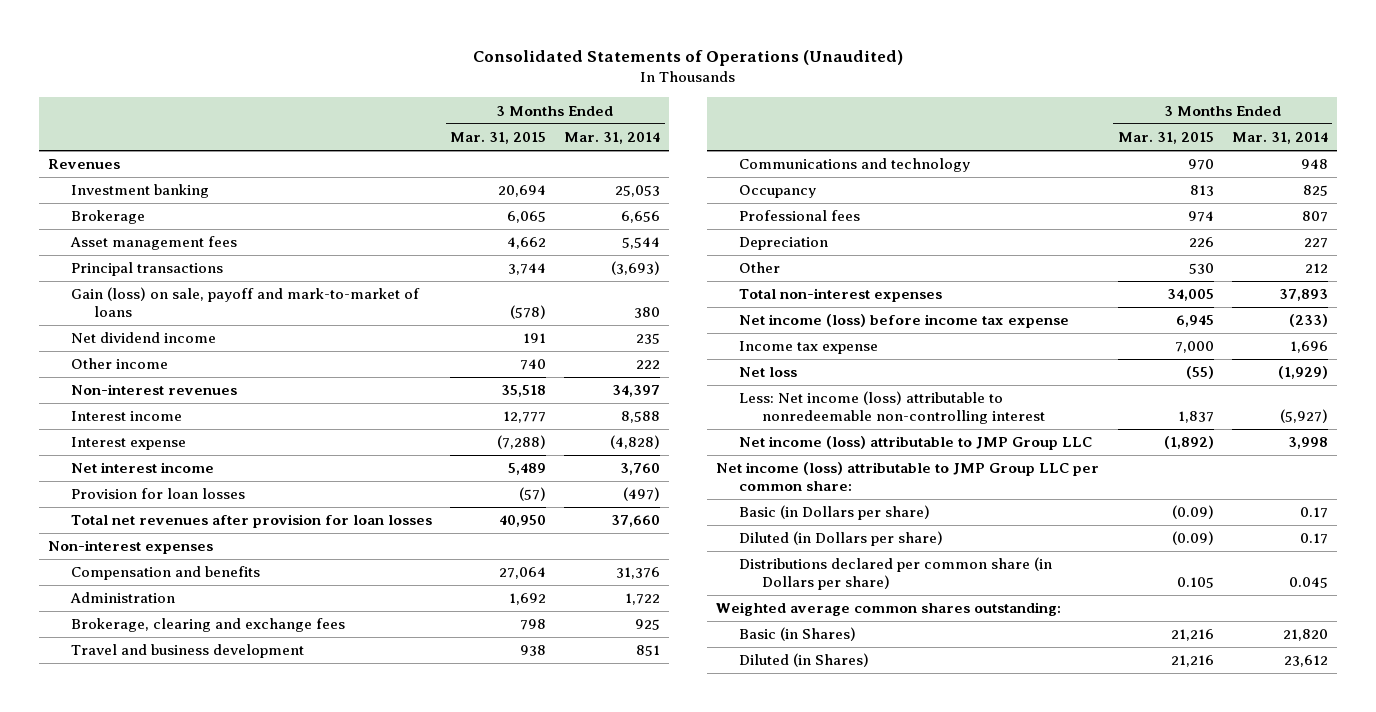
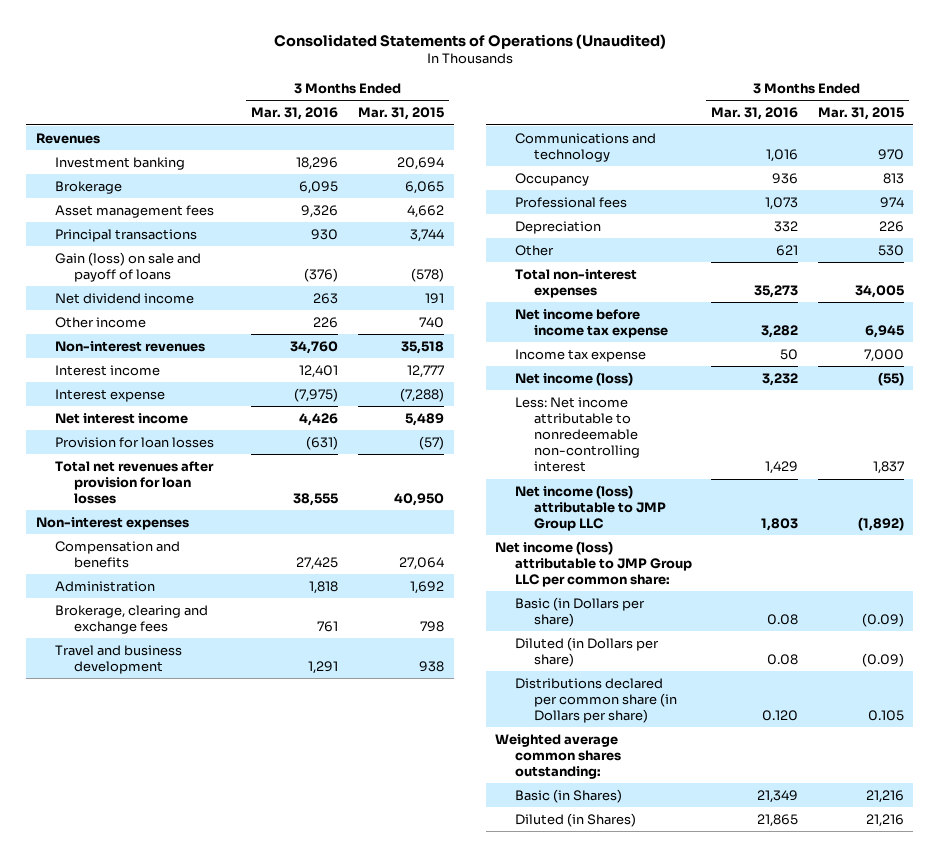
[564,131,661,144] Mar. 31, 2014 -> none
none -> [251,107,339,121] Mar. 31, 2016
[71,287,421,318] Gain (loss) on sale, payoff and mark-to-market of loans -> [54,251,201,282] Gain (loss) on sale and payoff of loans
[738,314,1069,329] Net income (loss) before income tax expense -> [514,308,668,338] Net income before income tax expense
[738,367,797,378] Net loss -> [514,371,633,386] Net income (loss)
[738,391,1046,425] Less: Net income (loss) attributable to nonredeemable non-controlling interest -> [514,396,640,473] Less: Net income attributable to nonredeemable non-controlling interest

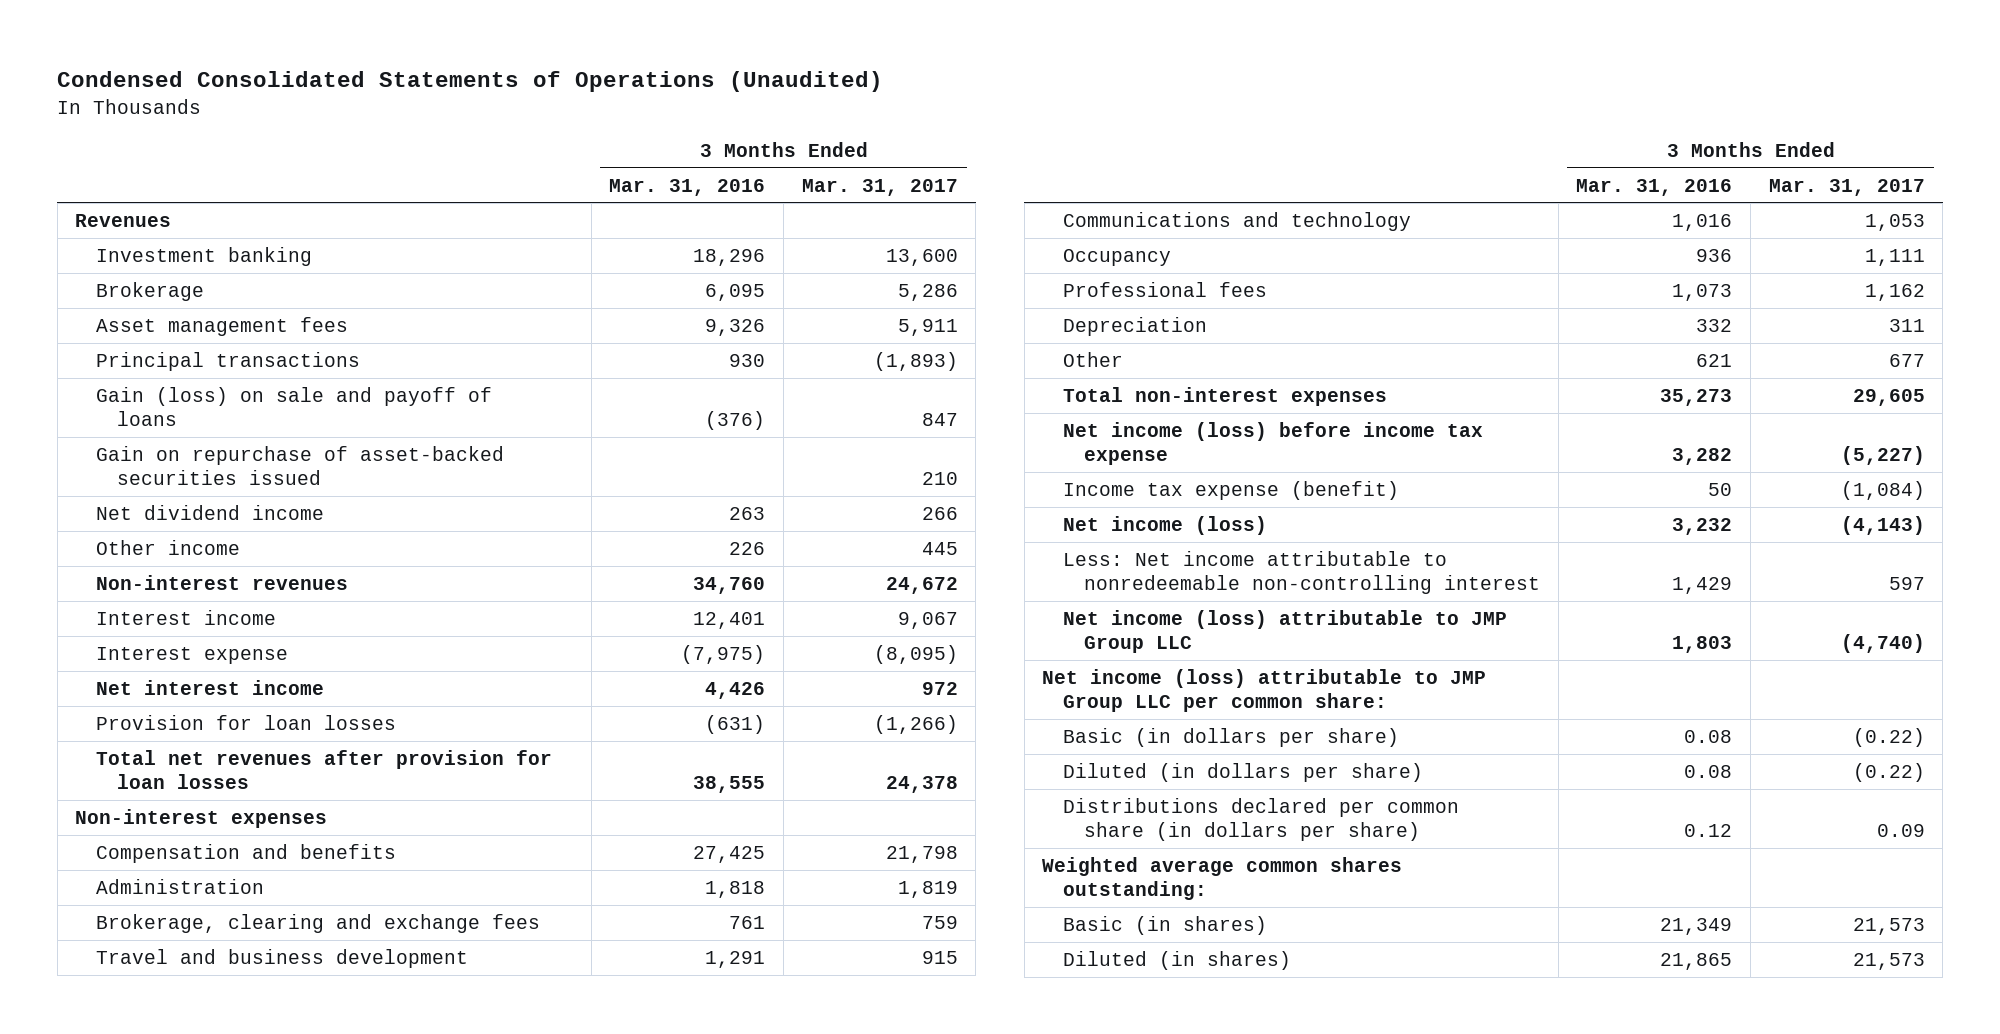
[273,33,666,49] Consolidated Statements of Operations (Unaudited) -> [57,71,884,93] Condensed Consolidated Statements of Operations (Unaudited)
[357,107,444,121] Mar. 31, 2015 -> none
none -> [801,178,958,196] Mar. 31, 2017
none -> [96,445,505,485] Gain on repurchase of asset-backed securities issued
[514,308,668,338] Net income before income tax expense -> [1063,421,1484,465] Net income (loss) before income tax expense
[514,348,646,362] Income tax expense -> [1063,480,1400,500] Income tax expense (benefit)
[514,596,645,627] Basic (in Dollars per share) -> [1063,727,1400,747] Basic (in dollars per share)
[514,636,659,667] Diluted (in Dollars per share) -> [1063,762,1424,782] Diluted (in dollars per share)
[514,677,677,723] Distributions declared per common share (in Dollars per share) -> [1063,797,1460,841] Distributions declared per common share (in dollars per share)
[762,709,799,721] 0.120 -> [1684,823,1733,837] 0.12
[514,788,622,803] Basic (in Shares) -> [1063,915,1268,935] Basic (in shares)
[514,812,636,827] Diluted (in Shares) -> [1063,950,1292,970] Diluted (in shares)

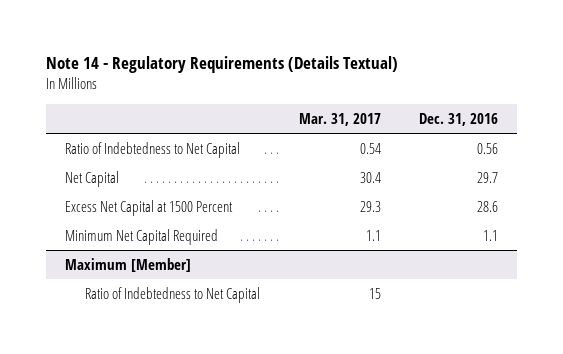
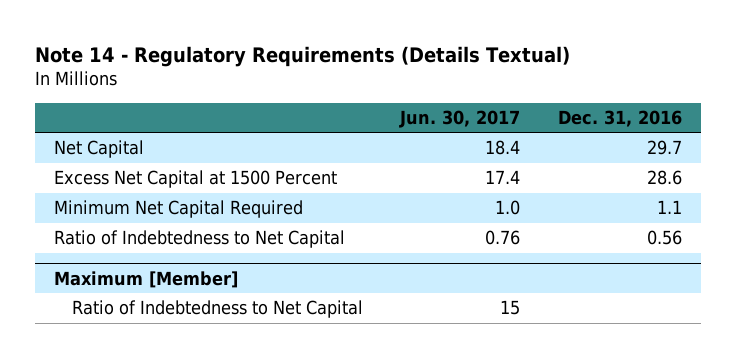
[298,112,381,126] Mar. 31, 2017 -> none
none -> [399,109,521,128] Jun. 30, 2017
[64,141,240,158] Ratio of Indebtedness to Net Capital -> [54,230,346,249] Ratio of Indebtedness to Net Capital

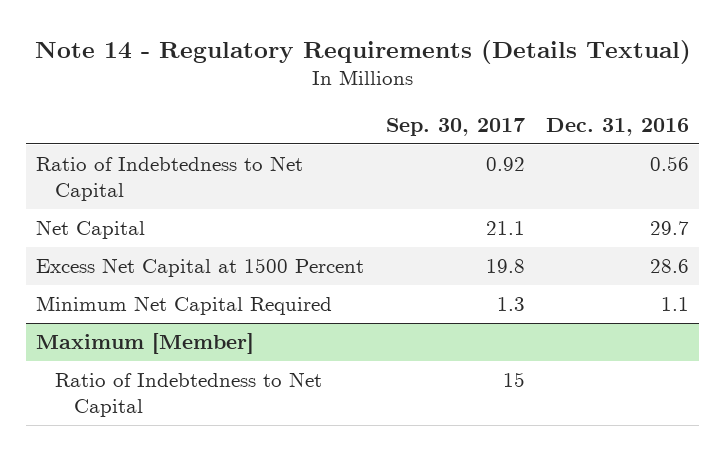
[399,109,521,128] Jun. 30, 2017 -> none
none -> [385,117,525,136] Sep. 30, 2017
[54,230,346,249] Ratio of Indebtedness to Net Capital -> [36,155,304,202] Ratio of Indebtedness to Net Capital

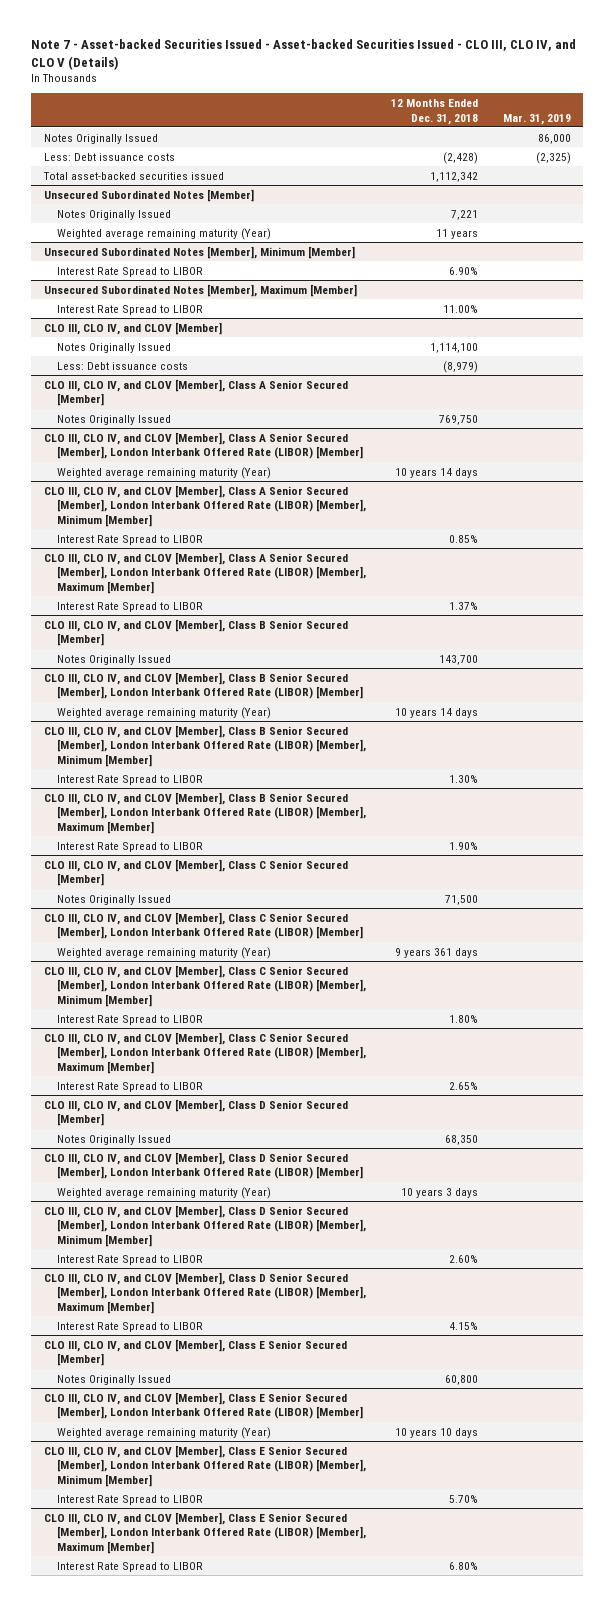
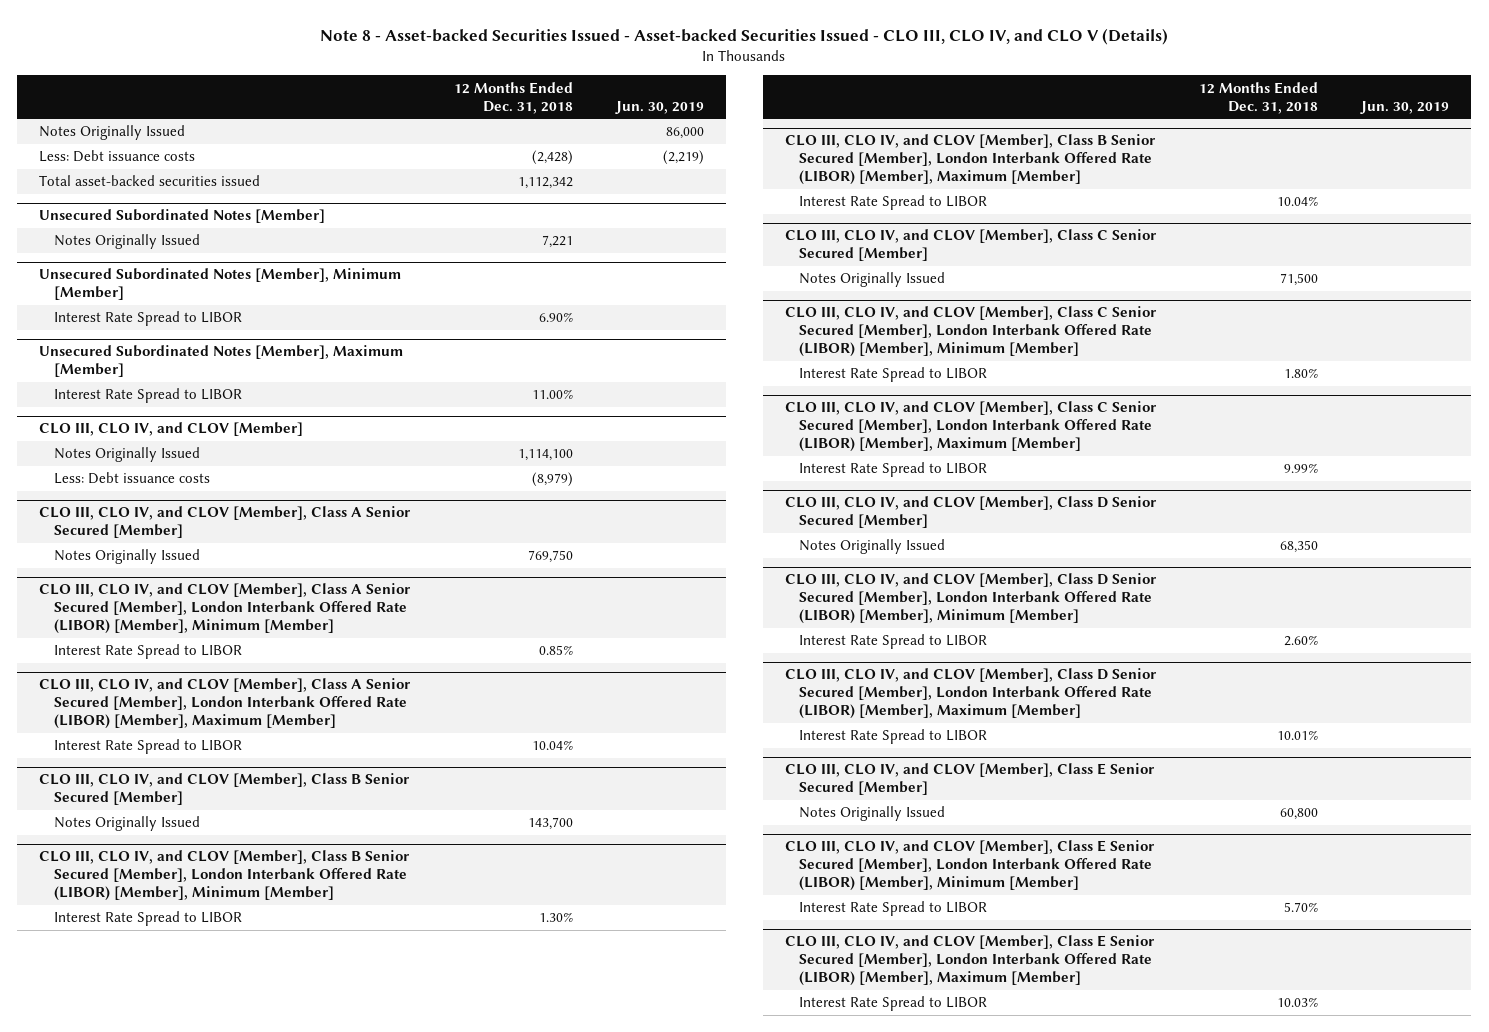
[31,38,577,70] Note 7 - Asset-backed Securities Issued - Asset-backed Securities Issued - CLO III, CLO IV, and CLO V (Details) -> [320,27,1169,45] Note 8 - Asset-backed Securities Issued - Asset-backed Securities Issued - CLO III, CLO IV, and CLO V (Details)
[502,113,571,125] Mar. 31, 2019 -> none
none -> [615,100,705,114] Jun. 30, 2019
[56,227,271,240] Weighted average remaining maturity (Year) -> none
[43,431,363,460] CLO III, CLO IV, and CLOV [Member], Class A Senior Secured [Member], London Interbank Offered Rate (LIBOR) [Member] -> none
[56,466,271,479] Weighted average remaining maturity (Year) -> none
[448,601,478,610] 1.37% -> [531,740,573,751] 10.04%
[43,671,363,700] CLO III, CLO IV, and CLOV [Member], Class B Senior Secured [Member], London Interbank Offered Rate (LIBOR) [Member] -> none
[56,706,271,719] Weighted average remaining maturity (Year) -> none
[448,841,478,850] 1.90% -> [1276,196,1318,207] 10.04%
[43,911,363,940] CLO III, CLO IV, and CLOV [Member], Class C Senior Secured [Member], London Interbank Offered Rate (LIBOR) [Member] -> none
[56,946,271,959] Weighted average remaining maturity (Year) -> none
[448,1081,478,1090] 2.65% -> [1283,463,1318,474] 9.99%
[43,1151,363,1180] CLO III, CLO IV, and CLOV [Member], Class D Senior Secured [Member], London Interbank Offered Rate (LIBOR) [Member] -> none
[56,1186,271,1199] Weighted average remaining maturity (Year) -> none
[448,1321,478,1330] 4.15% -> [1276,730,1318,741] 10.01%
[43,1391,363,1420] CLO III, CLO IV, and CLOV [Member], Class E Senior Secured [Member], London Interbank Offered Rate (LIBOR) [Member] -> none
[56,1426,271,1439] Weighted average remaining maturity (Year) -> none
[448,1561,478,1570] 6.80% -> [1276,997,1318,1008] 10.03%

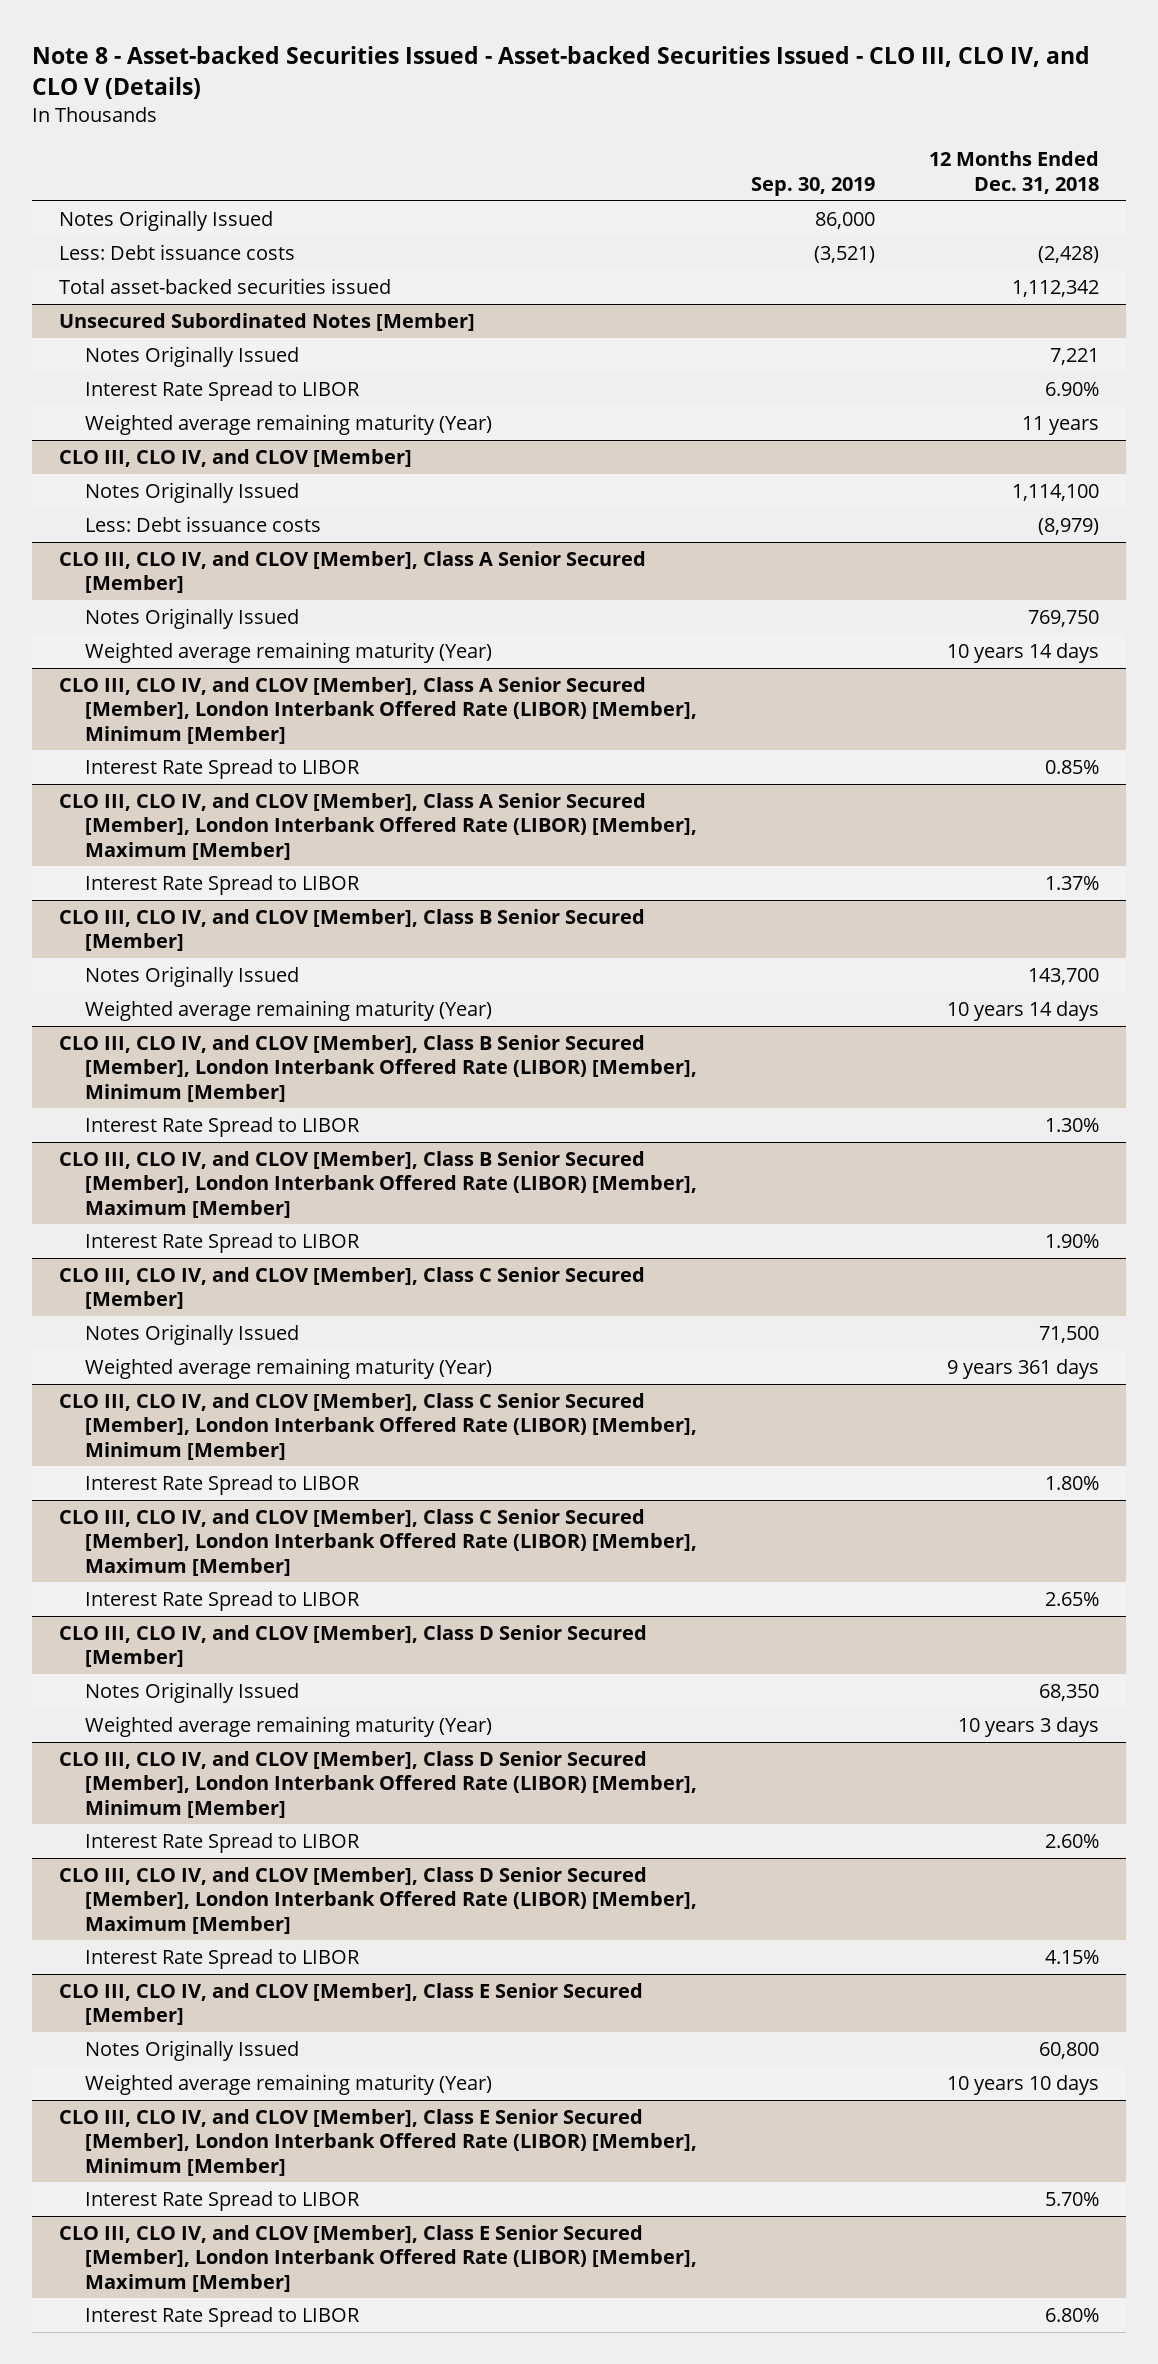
[615,100,705,114] Jun. 30, 2019 -> none
none -> [750,176,875,196] Sep. 30, 2019
[39,268,402,301] Unsecured Subordinated Notes [Member], Minimum [Member] -> none
[39,345,404,378] Unsecured Subordinated Notes [Member], Maximum [Member] -> none
[53,388,242,404] Interest Rate Spread to LIBOR -> none
none -> [84,414,492,436] Weighted average remaining maturity (Year)
none -> [84,642,492,664] Weighted average remaining maturity (Year)
[531,740,573,751] 10.04% -> [1044,876,1099,891] 1.37%
none -> [84,1000,492,1022] Weighted average remaining maturity (Year)
[1276,196,1318,207] 10.04% -> [1044,1234,1099,1249] 1.90%
none -> [84,1358,492,1380] Weighted average remaining maturity (Year)
[1283,463,1318,474] 9.99% -> [1044,1592,1099,1607] 2.65%
none -> [84,1716,492,1738] Weighted average remaining maturity (Year)
[1276,730,1318,741] 10.01% -> [1044,1950,1099,1965] 4.15%
none -> [84,2074,492,2096] Weighted average remaining maturity (Year)
[1276,997,1318,1008] 10.03% -> [1044,2308,1099,2323] 6.80%

